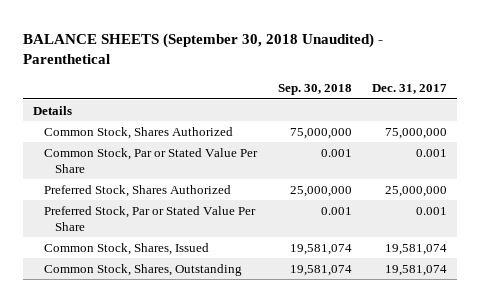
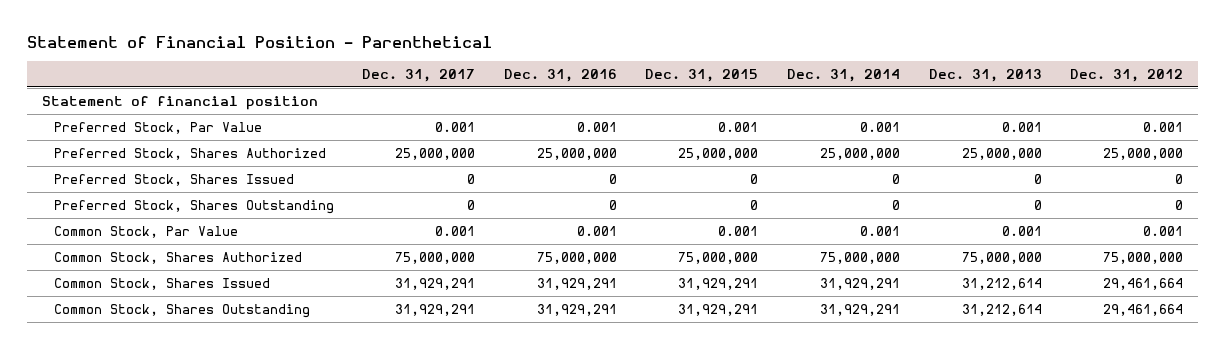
[23,32,384,65] BALANCE SHEETS (September 30, 2018 Unaudited) - Parenthetical -> [27,35,493,48] Statement of Financial Position - Parenthetical
[277,84,352,96] Sep. 30, 2018 -> none
none -> [503,68,617,82] Dec. 31, 2016
none -> [645,68,759,82] Dec. 31, 2015
none -> [787,68,901,82] Dec. 31, 2014
none -> [928,68,1042,82] Dec. 31, 2013
none -> [1070,68,1184,82] Dec. 31, 2012
[33,105,73,115] Details -> none
[44,147,259,173] Common Stock, Par or Stated Value Per Share -> none
none -> [41,96,318,111] Statement of financial position
none -> [53,122,262,135] Preferred Stock, Par Value
[44,205,257,231] Preferred Stock, Par or Stated Value Per Share -> none
none -> [53,174,294,187] Preferred Stock, Shares Issued
none -> [53,200,334,215] Preferred Stock, Shares Outstanding
none -> [53,226,238,239] Common Stock, Par Value
[44,126,234,139] Common Stock, Shares Authorized -> [53,252,302,265] Common Stock, Shares Authorized
[44,242,210,255] Common Stock, Shares, Issued -> [53,278,270,291] Common Stock, Shares Issued
[385,243,448,255] 19,581,074 -> [395,278,476,291] 31,929,291
[44,263,243,276] Common Stock, Shares, Outstanding -> [53,304,310,319] Common Stock, Shares Outstanding
[385,264,448,276] 19,581,074 -> [395,304,476,317] 31,929,291

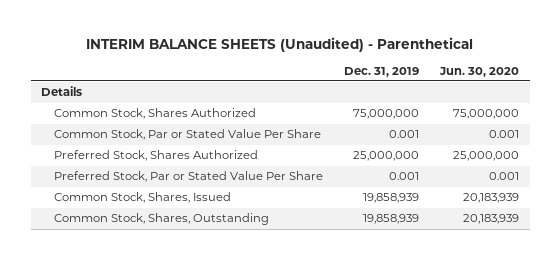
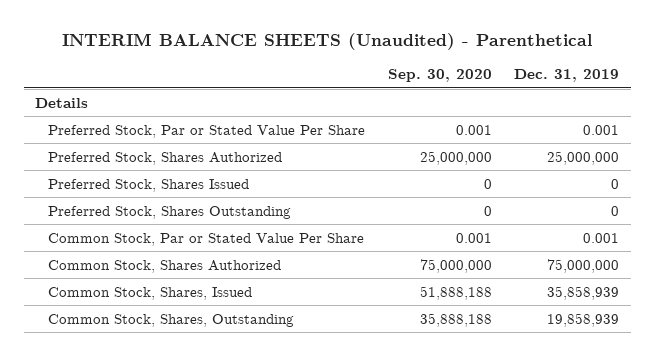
[438,66,519,77] Jun. 30, 2020 -> none
none -> [387,69,492,83] Sep. 30, 2020
[53,150,258,162] Preferred Stock, Shares Authorized -> [47,151,282,165] Preferred Stock, Shares Authorized
none -> [47,178,249,192] Preferred Stock, Shares Issued
none -> [47,205,291,219] Preferred Stock, Shares Outstanding
[53,129,321,141] Common Stock, Par or Stated Value Per Share -> [47,232,364,246] Common Stock, Par or Stated Value Per Share
[53,108,256,120] Common Stock, Shares Authorized -> [47,259,281,273] Common Stock, Shares Authorized
[362,193,419,204] 19,858,939 -> [547,285,620,300] 35,858,939

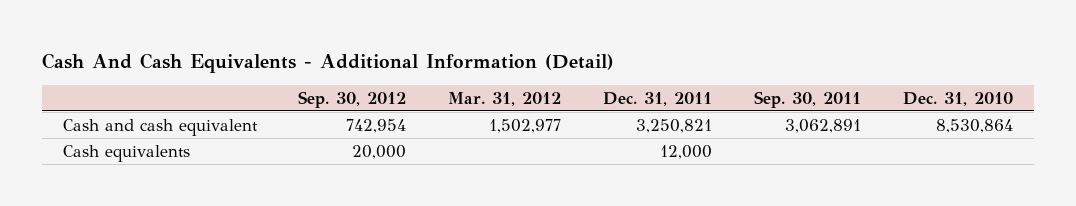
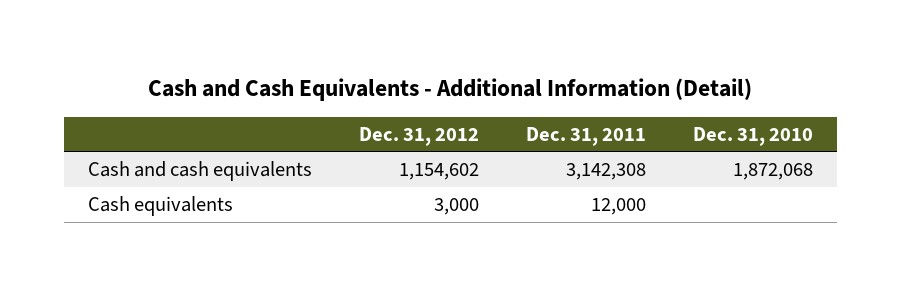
[41,52,614,73] Cash And Cash Equivalents - Additional Information (Detail) -> [148,77,753,101] Cash and Cash Equivalents - Additional Information (Detail)
[298,90,407,108] Sep. 30, 2012 -> none
[448,91,562,106] Mar. 31, 2012 -> none
[754,90,862,108] Sep. 30, 2011 -> none
none -> [358,126,479,146] Dec. 31, 2012
[62,118,258,136] Cash and cash equivalent -> [87,161,312,182] Cash and cash equivalents
[636,118,713,133] 3,250,821 -> [566,163,647,181] 3,142,308
[935,118,1013,133] 8,530,864 -> [733,163,814,181] 1,872,068

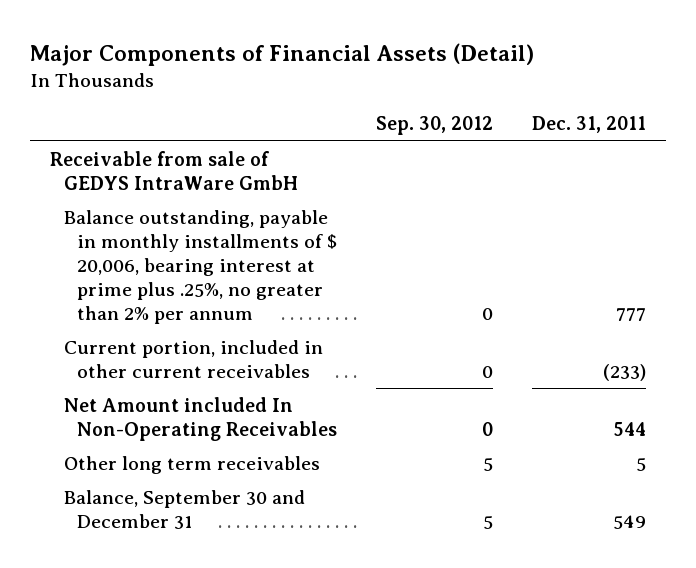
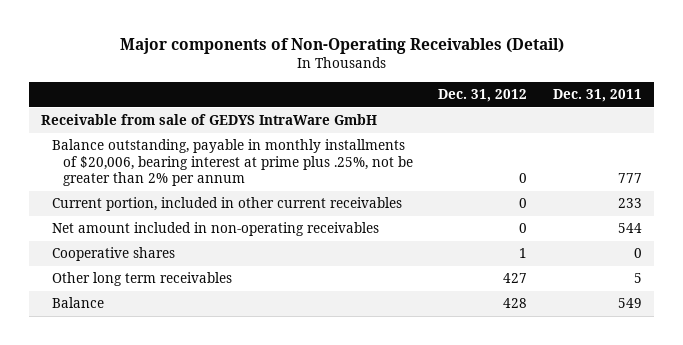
[30,42,535,66] Major Components of Financial Assets (Detail) -> [119,37,564,54] Major components of Non-Operating Receivables (Detail)
[376,116,494,136] Sep. 30, 2012 -> none
none -> [438,89,528,103] Dec. 31, 2012
[63,209,338,324] Balance outstanding, payable in monthly installments of $ 20,006, bearing interest at prime plus .25%, no greater than 2% per annum -> [52,139,414,187] Balance outstanding, payable in monthly installments of $20,006, bearing interest at prime plus .25%, not be greater than 2% per annum
[603,363,647,381] (233) -> [617,198,642,209] 233
[63,396,338,441] Net Amount included In Non-Operating Receivables -> [52,222,380,237] Net amount included in non-operating receivables
none -> [52,247,176,262] Cooperative shares
[63,489,305,529] Balance, September 30 and December 31 -> [52,297,105,309] Balance

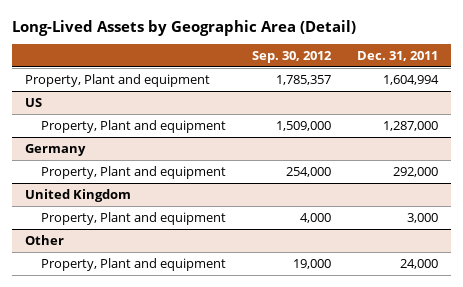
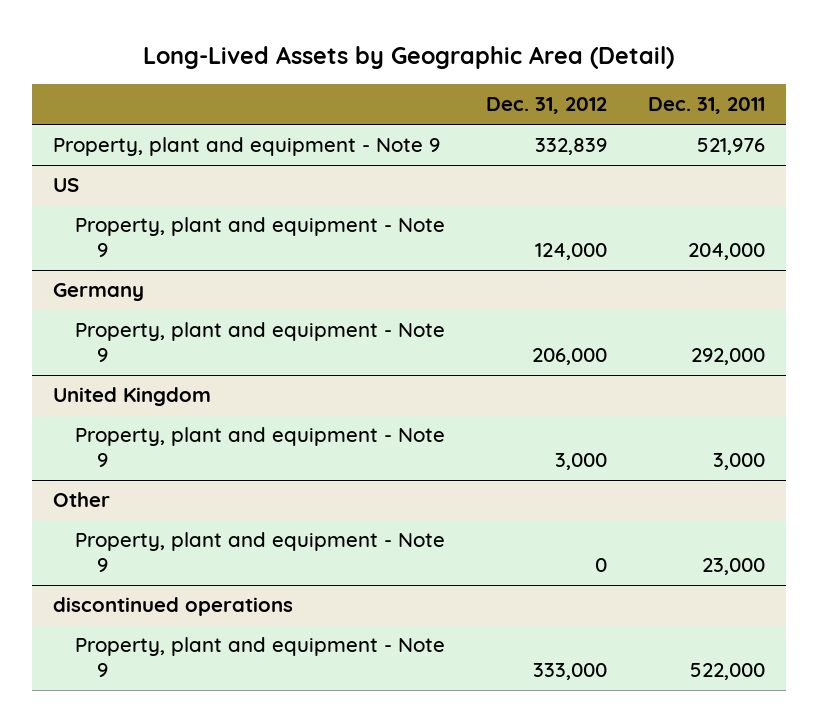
[251,51,332,64] Sep. 30, 2012 -> none
none -> [486,97,608,115] Dec. 31, 2012
[24,73,210,87] Property, Plant and equipment -> [52,137,440,157] Property, plant and equipment - Note 9
[383,74,440,85] 1,604,994 -> [697,138,766,156] 521,976
[40,119,226,133] Property, Plant and equipment -> [74,217,445,257] Property, plant and equipment - Note 9
[383,120,439,131] 1,287,000 -> [688,242,766,260] 204,000
[40,165,226,179] Property, Plant and equipment -> [74,322,445,362] Property, plant and equipment - Note 9
[40,211,226,225] Property, Plant and equipment -> [74,427,445,467] Property, plant and equipment - Note 9
[40,257,226,271] Property, Plant and equipment -> [74,532,445,572] Property, plant and equipment - Note 9
[400,258,439,269] 24,000 -> [702,557,766,575] 23,000
none -> [52,597,293,617] discontinued operations
none -> [74,637,445,677] Property, plant and equipment - Note 9

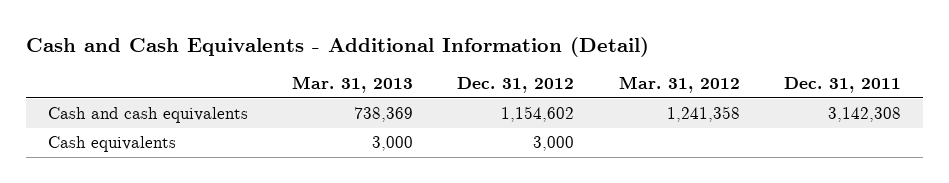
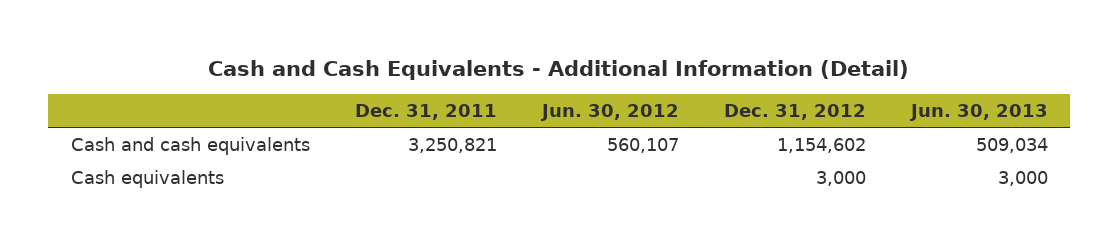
[292,76,414,94] Mar. 31, 2013 -> none
[618,76,740,94] Mar. 31, 2012 -> none
none -> [539,104,679,122] Jun. 30, 2012
none -> [908,104,1048,122] Jun. 30, 2013
[827,107,901,123] 3,142,308 -> [407,138,497,154] 3,250,821

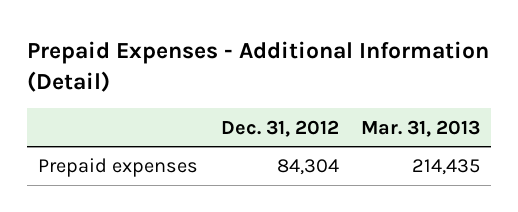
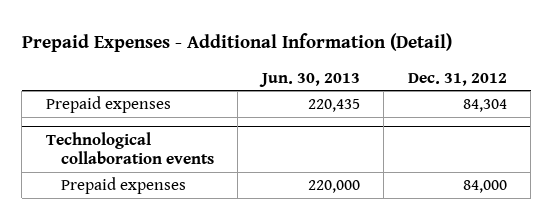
[361,119,481,137] Mar. 31, 2013 -> none
none -> [258,72,360,87] Jun. 30, 2013
none -> [45,131,214,164] Technological collaboration events
none -> [60,177,186,195] Prepaid expenses

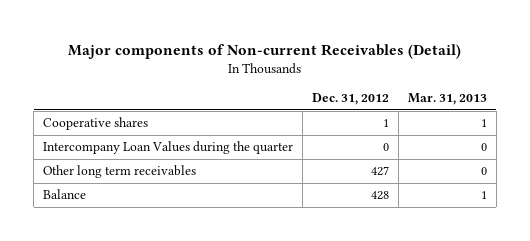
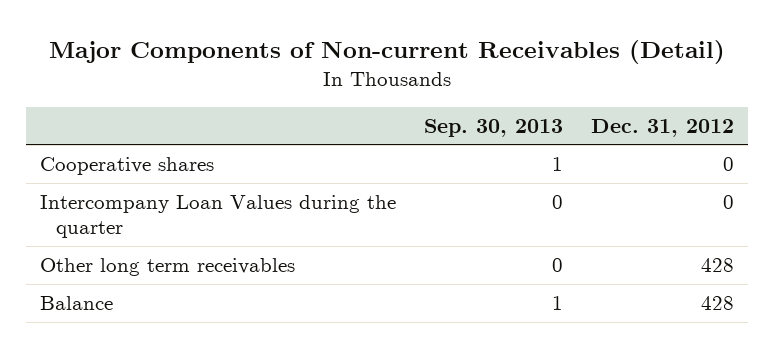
[67,43,461,59] Major components of Non-current Receivables (Detail) -> [49,40,726,65] Major Components of Non-current Receivables (Detail)
[407,93,487,106] Mar. 31, 2013 -> none
none -> [424,118,564,137] Sep. 30, 2013
[382,119,389,128] 1 -> [723,156,735,171] 0
[370,166,389,177] 427 -> [701,257,735,272] 428

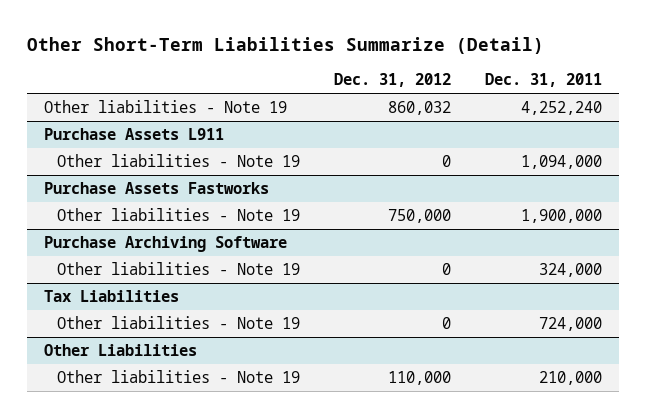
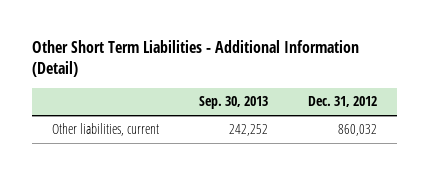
[27,36,545,54] Other Short-Term Liabilities Summarize (Detail) -> [31,39,359,78] Other Short Term Liabilities - Additional Information (Detail)
[485,73,603,88] Dec. 31, 2011 -> none
none -> [198,96,268,110] Sep. 30, 2013
[44,127,225,140] Purchase Assets L911 -> none
[56,153,300,167] Other liabilities - Note 19 -> none
[44,181,270,194] Purchase Assets Fastworks -> none
[56,207,300,221] Other liabilities - Note 19 -> none
[44,235,288,252] Purchase Archiving Software -> none
[56,261,300,275] Other liabilities - Note 19 -> none
[44,289,180,302] Tax Liabilities -> none
[56,315,300,329] Other liabilities - Note 19 -> none
[44,343,198,356] Other Liabilities -> none
[56,369,300,383] Other liabilities - Note 19 -> none
[44,99,288,113] Other liabilities - Note 19 -> [51,123,159,137] Other liabilities, current

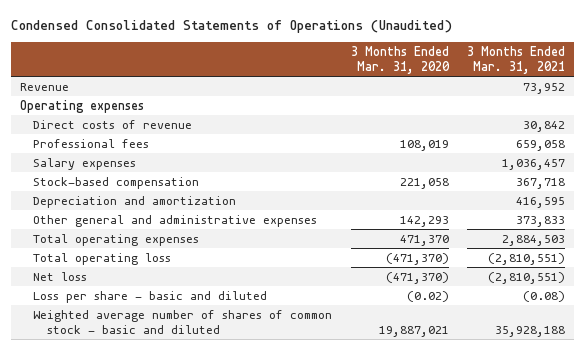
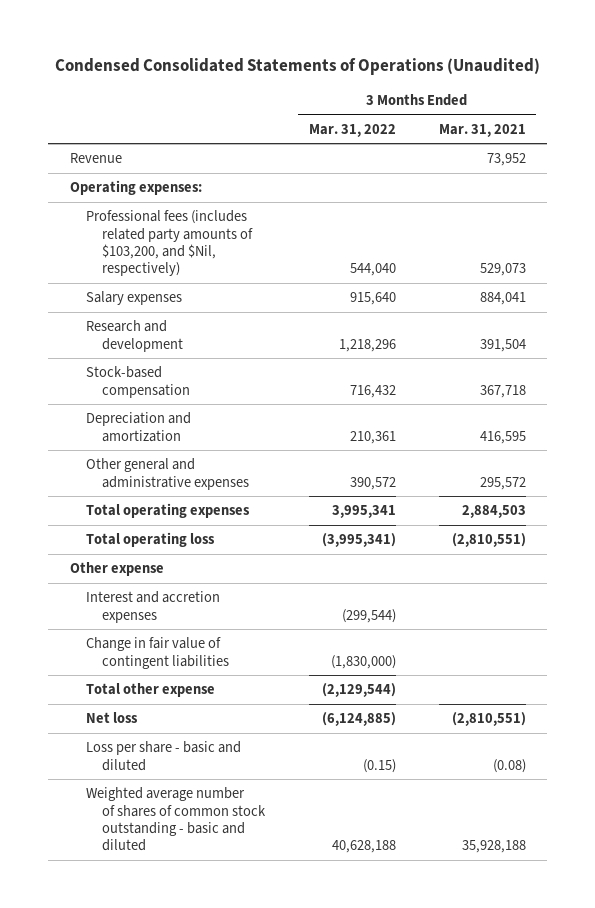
[350,45,450,74] 3 Months Ended Mar. 31, 2020 -> none
none -> [308,123,396,137] Mar. 31, 2022
[33,119,193,129] Direct costs of revenue -> none
[33,138,150,148] Professional fees -> none
[19,99,144,113] Operating expenses -> [69,180,202,196] Operating expenses:
none -> [86,210,254,277] Professional fees (includes related party amounts of $103,200, and $Nil, respectively)
[501,158,565,170] 1,036,457 -> [479,292,526,306] 884,041
none -> [86,320,184,352] Research and development
[515,215,565,227] 373,833 -> [479,476,526,490] 295,572
none -> [69,562,164,577] Other expense
none -> [86,591,221,623] Interest and accretion expenses
none -> [86,637,230,669] Change in fair value of contingent liabilities
none -> [86,683,216,698] Total other expense
[33,309,333,334] Weighted average number of shares of common stock - basic and diluted -> [86,787,267,852] Weighted average number of shares of common stock outstanding - basic and diluted

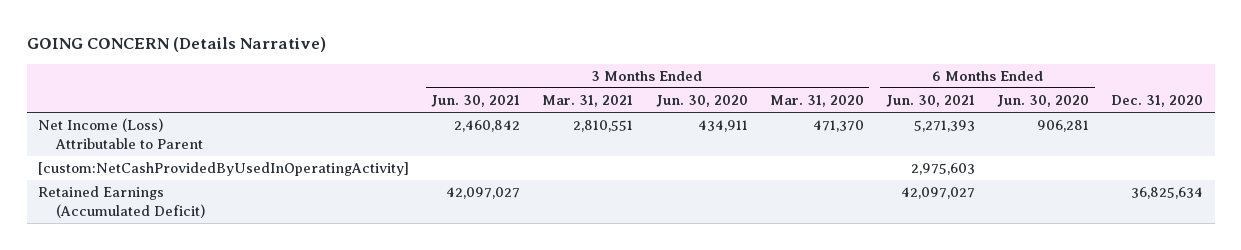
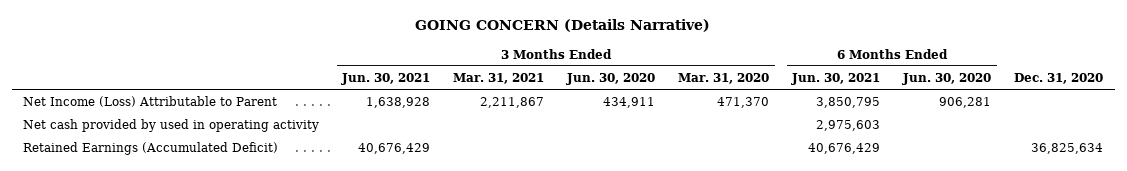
[454,120,521,133] 2,460,842 -> [366,97,431,109] 1,638,928
[573,120,634,133] 2,810,551 -> [480,97,545,109] 2,211,867
[914,120,976,133] 5,271,393 -> [816,97,881,109] 3,850,795
[37,162,409,177] [custom:NetCashProvidedByUsedInOperatingActivity] -> [23,119,320,133] Net cash provided by used in operating activity
[446,187,521,200] 42,097,027 -> [358,143,431,155] 40,676,429
[901,187,976,200] 42,097,027 -> [808,143,881,155] 40,676,429

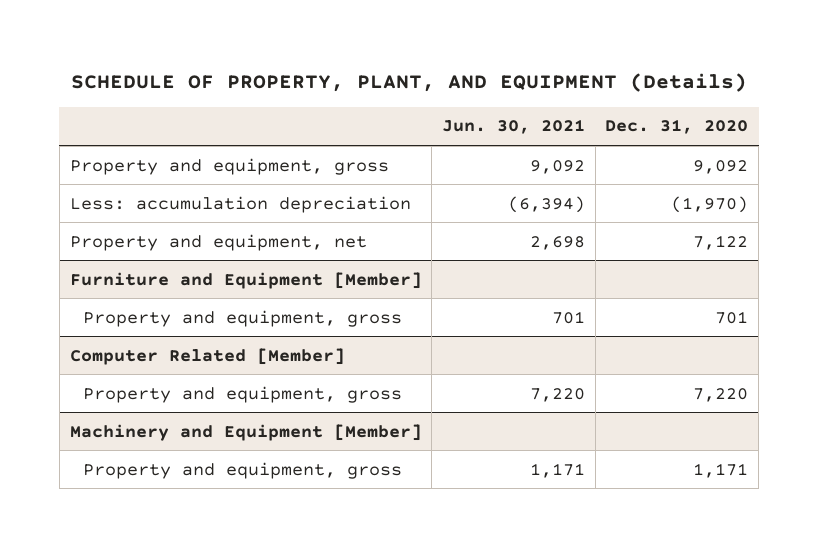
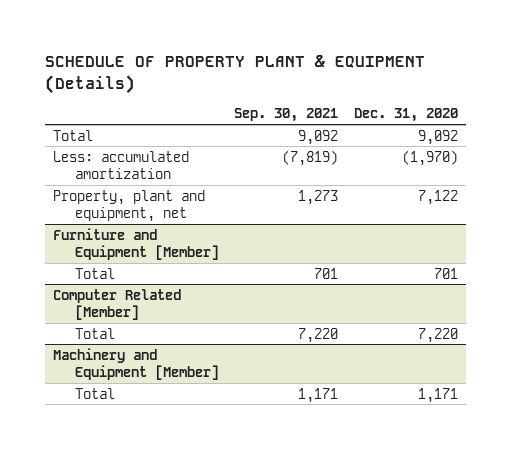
[70,73,747,93] SCHEDULE OF PROPERTY, PLANT, AND EQUIPMENT (Details) -> [45,54,426,94] SCHEDULE OF PROPERTY PLANT & EQUIPMENT (Details)
[441,119,585,135] Jun. 30, 2021 -> none
none -> [234,108,339,123] Sep. 30, 2021
[69,157,389,175] Property and equipment, gross -> [53,129,94,141] Total
[69,195,411,213] Less: accumulation depreciation -> [53,150,190,180] Less: accumulated amortization
[69,233,367,251] Property and equipment, net -> [53,189,206,223] Property, plant and equipment, net
[83,309,403,327] Property and equipment, gross -> [74,267,115,279] Total
[83,385,403,403] Property and equipment, gross -> [74,327,115,339] Total
[83,461,403,479] Property and equipment, gross -> [74,387,115,399] Total

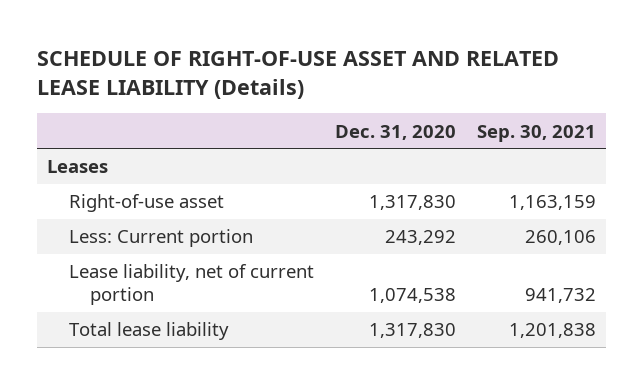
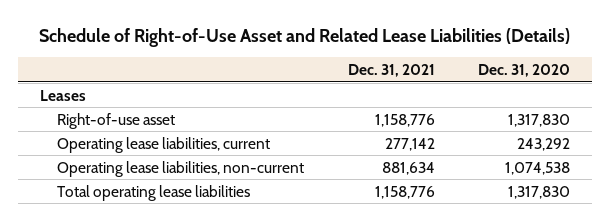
[36,50,559,99] SCHEDULE OF RIGHT-OF-USE ASSET AND RELATED LEASE LIABILITY (Details) -> [39,27,571,47] Schedule of Right-of-Use Asset and Related Lease Liabilities (Details)
[476,124,596,142] Sep. 30, 2021 -> none
none -> [347,64,435,78] Dec. 31, 2021
[68,229,253,248] Less: Current portion -> [57,136,271,153] Operating lease liabilities, current
[68,264,314,306] Lease liability, net of current portion -> [57,160,305,177] Operating lease liabilities, non-current
[68,322,229,341] Total lease liability -> [57,184,251,201] Total operating lease liabilities

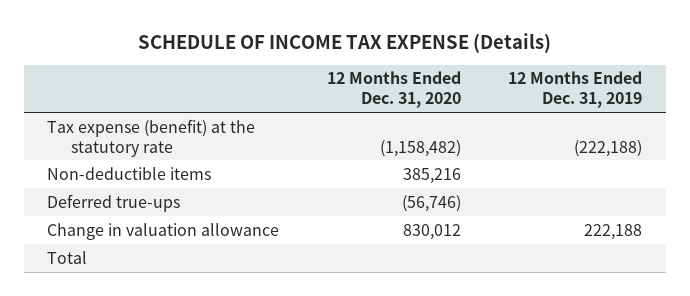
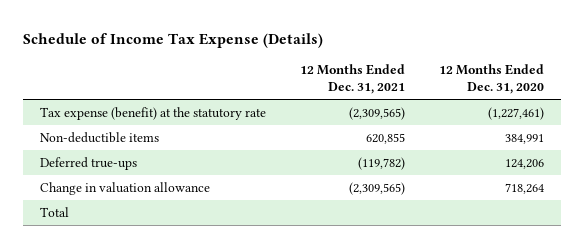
[137,32,551,53] SCHEDULE OF INCOME TAX EXPENSE (Details) -> [22,32,323,48] Schedule of Income Tax Expense (Details)
[508,71,643,109] 12 Months Ended Dec. 31, 2019 -> none
none -> [299,64,405,95] 12 Months Ended Dec. 31, 2021
[379,139,461,157] (1,158,482) -> [488,106,545,120] (1,227,461)
[402,167,461,184] 385,216 -> [505,133,545,144] 384,991
[401,194,461,212] (56,746) -> [505,158,545,169] 124,206
[402,223,461,240] 830,012 -> [505,182,545,194] 718,264

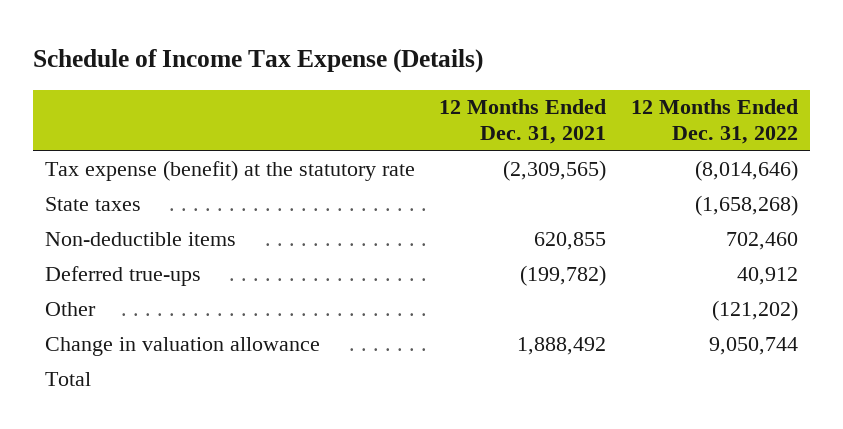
[439,64,545,95] 12 Months Ended Dec. 31, 2020 -> none
none -> [630,99,798,145] 12 Months Ended Dec. 31, 2022
none -> [44,196,141,211] State taxes
[357,156,405,170] (119,782) -> [520,264,607,286] (199,782)
none -> [44,301,96,316] Other
[348,181,405,195] (2,309,565) -> [517,336,607,355] 1,888,492

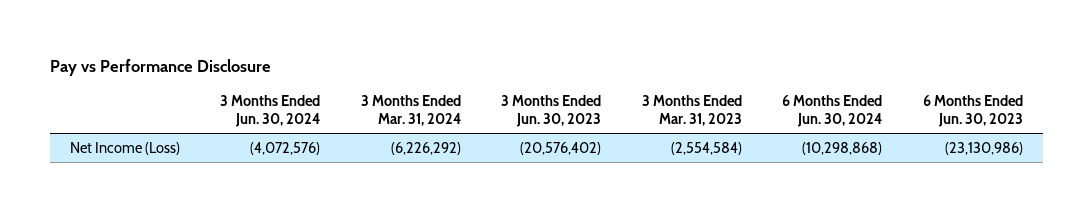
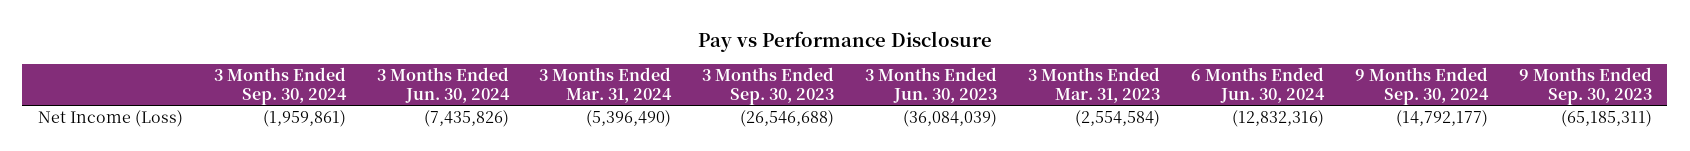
[922,94,1023,127] 6 Months Ended Jun. 30, 2023 -> none
none -> [213,66,347,105] 3 Months Ended Sep. 30, 2024
none -> [702,66,835,105] 3 Months Ended Sep. 30, 2023
none -> [1354,66,1489,105] 9 Months Ended Sep. 30, 2024
none -> [1518,66,1652,105] 9 Months Ended Sep. 30, 2023
[250,142,321,156] (4,072,576) -> [423,110,509,128] (7,435,826)
[390,142,461,156] (6,226,292) -> [586,110,672,128] (5,396,490)
[520,142,602,156] (20,576,402) -> [903,110,998,128] (36,084,039)
[802,142,883,156] (10,298,868) -> [1232,110,1325,128] (12,832,316)

